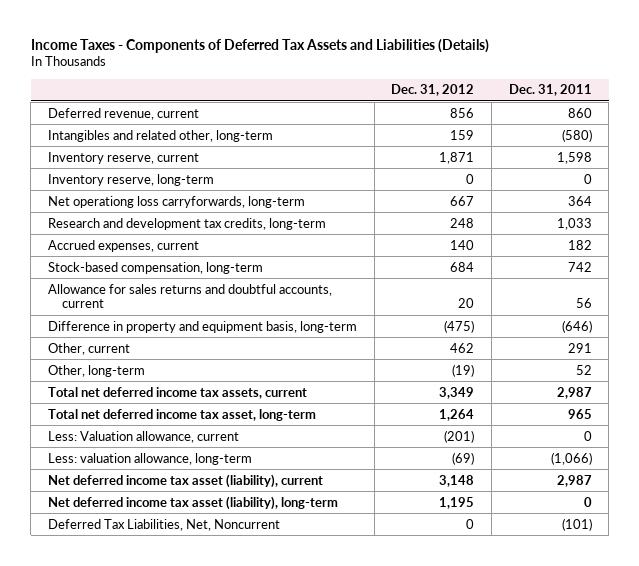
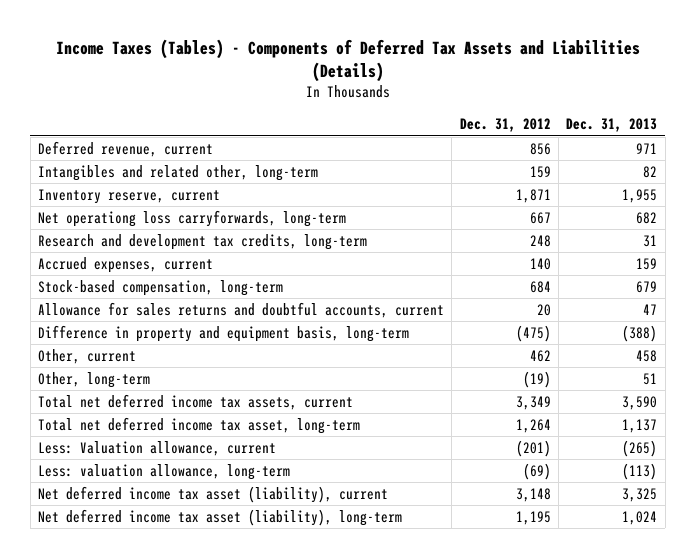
[30,38,489,53] Income Taxes - Components of Deferred Tax Assets and Liabilities (Details) -> [55,38,640,83] Income Taxes (Tables) - Components of Deferred Tax Assets and Liabilities (Details)
[508,84,592,97] Dec. 31, 2011 -> none
none -> [566,118,658,133] Dec. 31, 2013
[47,173,214,186] Inventory reserve, long-term -> none
[47,518,280,531] Deferred Tax Liabilities, Net, Noncurrent -> none

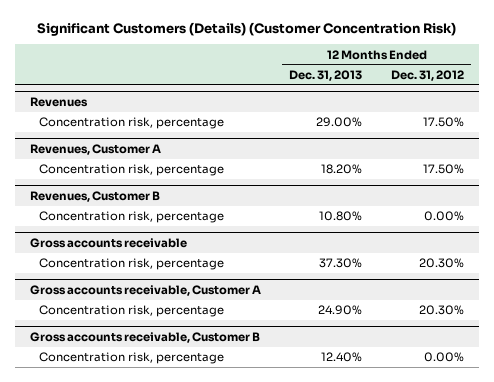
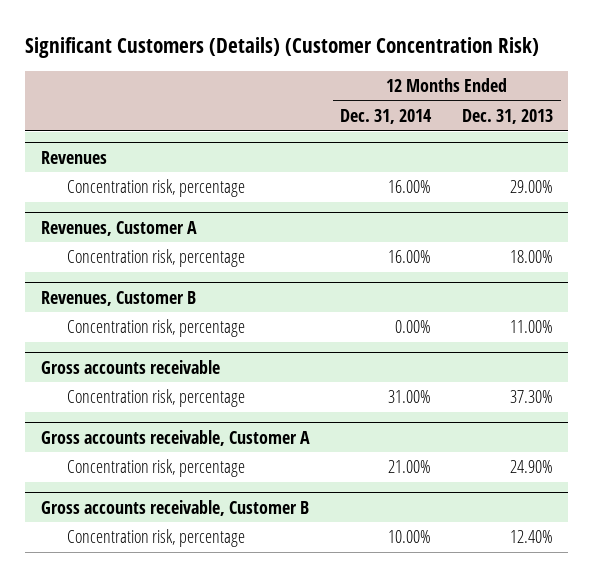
[391,69,465,81] Dec. 31, 2012 -> none
none -> [340,108,433,124] Dec. 31, 2014
[321,164,363,175] 18.20% -> [509,250,553,264] 18.00%
[319,211,363,222] 10.80% -> [509,320,553,334] 11.00%

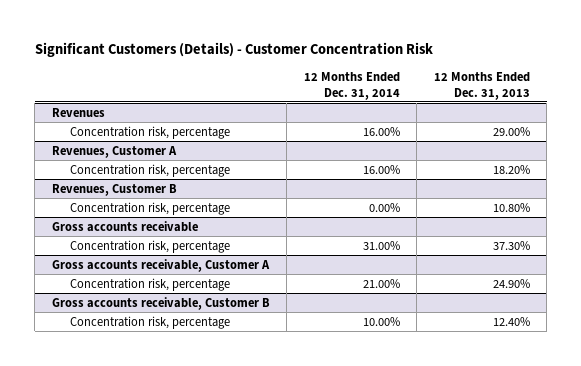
[25,36,540,58] Significant Customers (Details) (Customer Concentration Risk) -> [34,42,433,58] Significant Customers (Details) - Customer Concentration Risk
[509,250,553,264] 18.00% -> [492,164,530,174] 18.20%
[509,320,553,334] 11.00% -> [492,202,530,212] 10.80%

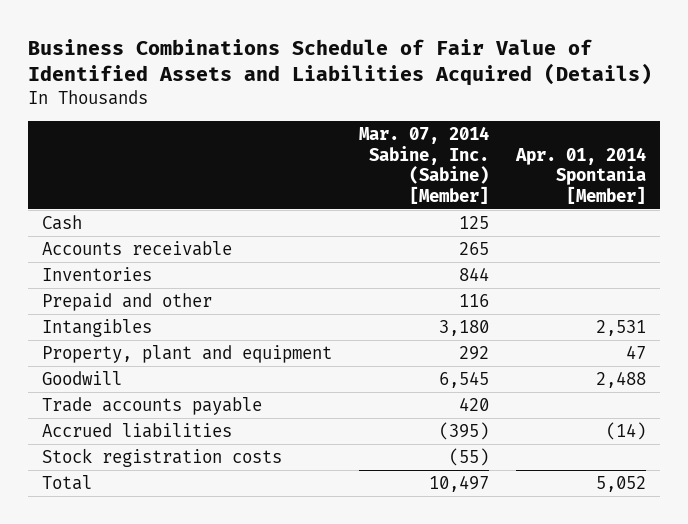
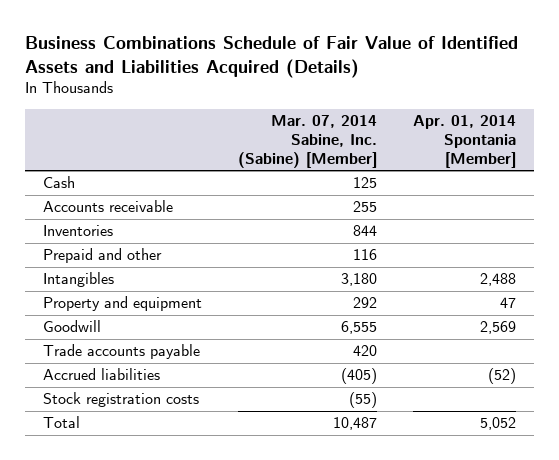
[458,241,489,255] 265 -> [352,201,377,213] 255
[596,319,647,336] 2,531 -> [480,273,517,287] 2,488
[41,344,332,363] Property, plant and equipment -> [42,296,202,312] Property and equipment
[438,370,489,388] 6,545 -> [340,321,377,335] 6,555
[596,370,647,388] 2,488 -> [480,321,517,335] 2,569
[438,421,489,440] (395) -> [340,368,377,385] (405)
[606,421,647,440] (14) -> [488,368,517,385] (52)
[428,474,489,492] 10,497 -> [332,417,377,431] 10,487

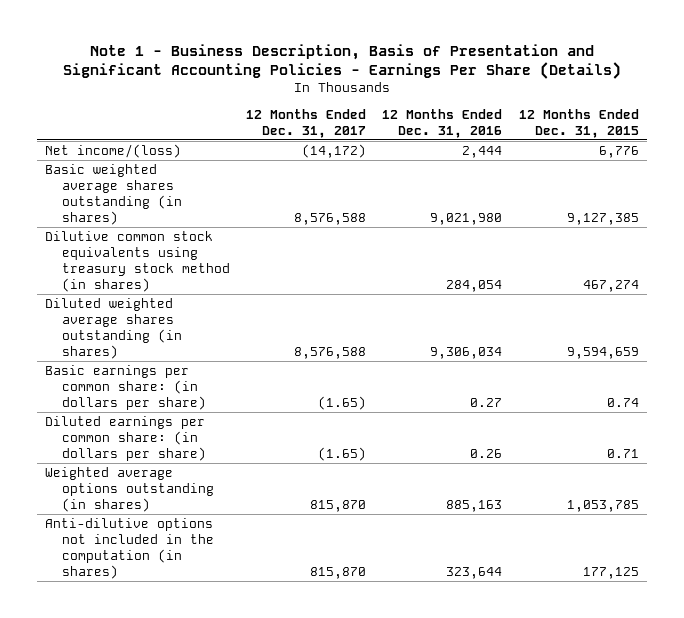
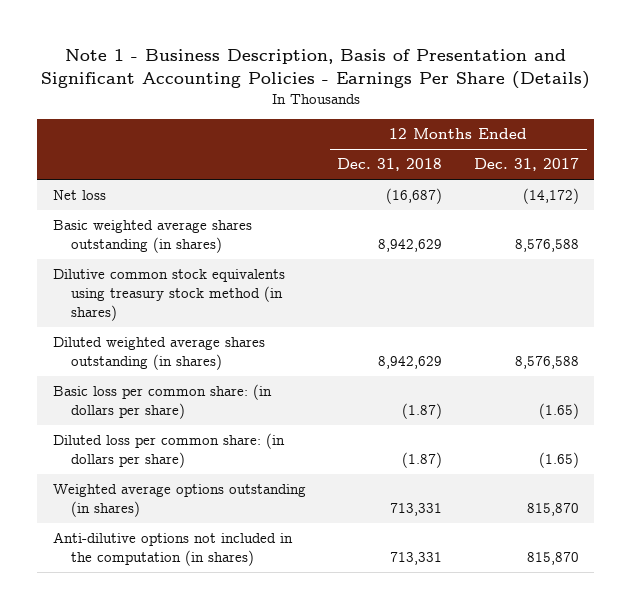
[382,108,503,138] 12 Months Ended Dec. 31, 2016 -> none
[518,108,639,138] 12 Months Ended Dec. 31, 2015 -> none
none -> [337,158,443,172] Dec. 31, 2018
[45,143,182,158] Net income/(loss) -> [53,190,107,201] Net loss
[45,364,206,410] Basic earnings per common share: (in dollars per share) -> [53,384,273,420] Basic loss per common share: (in dollars per share)
[45,415,206,461] Diluted earnings per common share: (in dollars per share) -> [53,433,286,469] Diluted loss per common share: (in dollars per share)

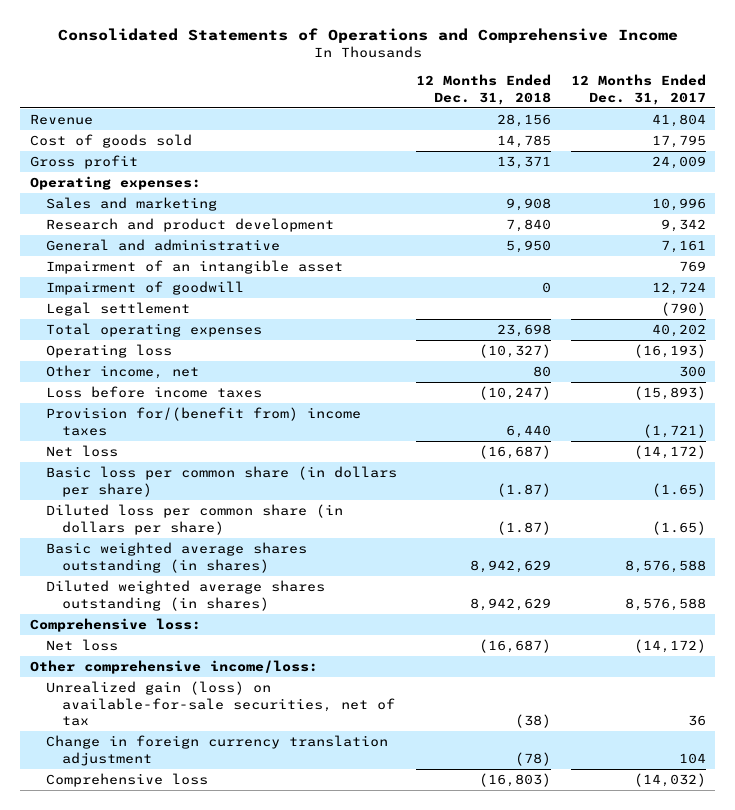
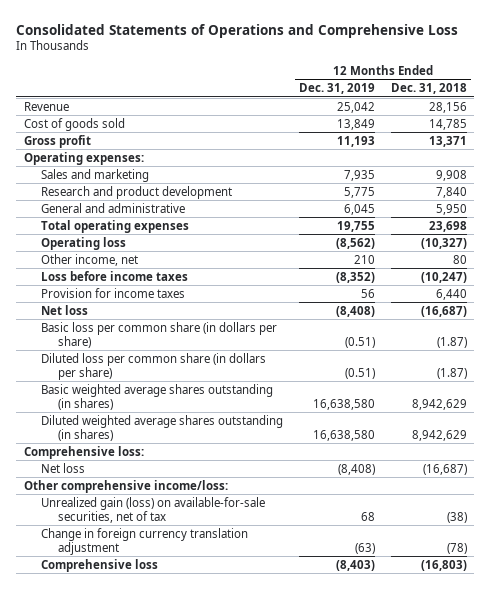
[57,27,678,43] Consolidated Statements of Operations and Comprehensive Income -> [16,23,459,38] Consolidated Statements of Operations and Comprehensive Loss
[570,74,706,105] 12 Months Ended Dec. 31, 2017 -> none
none -> [298,83,375,95] Dec. 31, 2019
[45,260,343,275] Impairment of an intangible asset -> none
[45,281,244,296] Impairment of goodwill -> none
[45,302,190,317] Legal settlement -> none
[45,407,361,436] Provision for/(benefit from) income taxes -> [40,287,185,298] Provision for income taxes

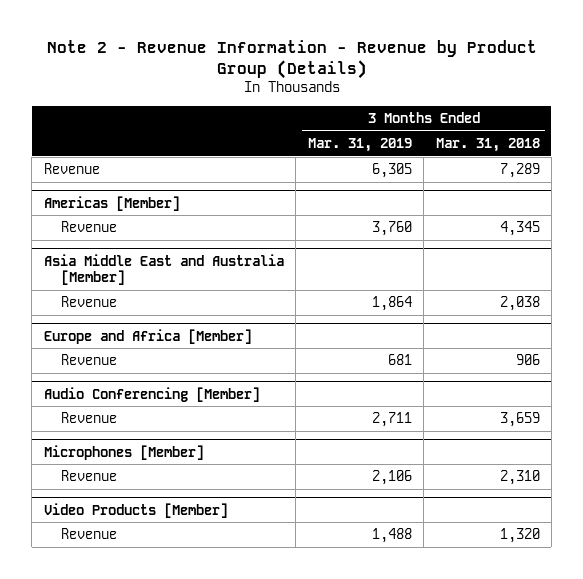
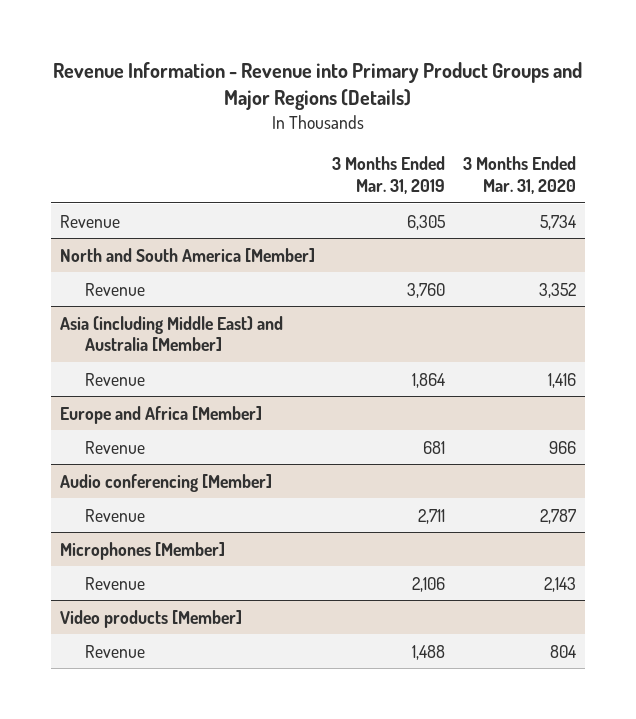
[46,39,537,79] Note 2 - Revenue Information - Revenue by Product Group (Details) -> [52,61,582,111] Revenue Information - Revenue into Primary Product Groups and Major Regions (Details)
[435,138,540,153] Mar. 31, 2018 -> none
none -> [463,156,577,194] 3 Months Ended Mar. 31, 2020
[43,195,180,211] Americas [Member] -> [59,247,315,262] North and South America [Member]
[43,253,284,286] Asia Middle East and Australia [Member] -> [59,315,283,352] Asia (including Middle East) and Australia [Member]
[43,386,260,402] Audio Conferencing [Member] -> [59,473,272,492] Audio conferencing [Member]
[43,502,228,518] Video Products [Member] -> [59,609,242,628] Video products [Member]

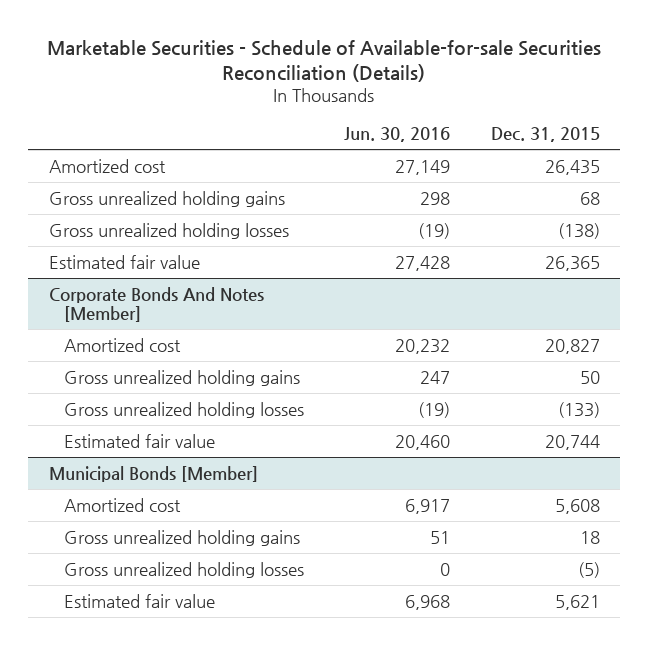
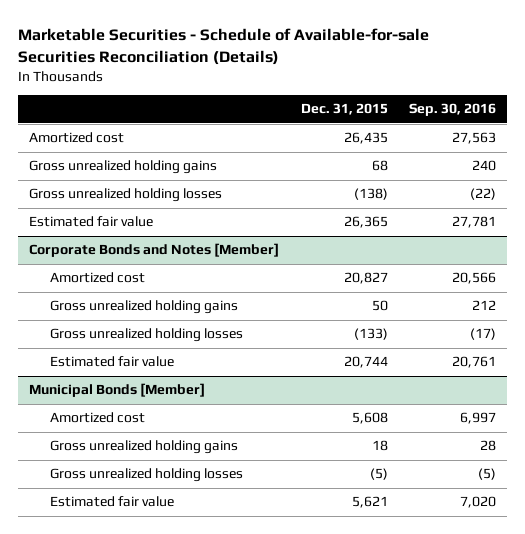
[344,127,451,143] Jun. 30, 2016 -> none
none -> [409,103,497,117] Sep. 30, 2016
[48,286,264,322] Corporate Bonds And Notes [Member] -> [28,243,279,258] Corporate Bonds and Notes [Member]

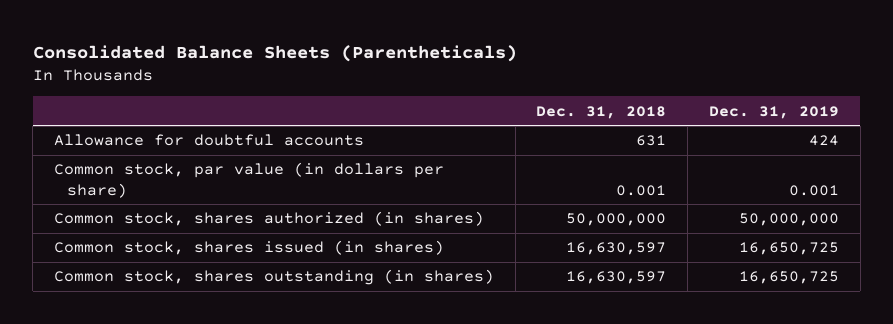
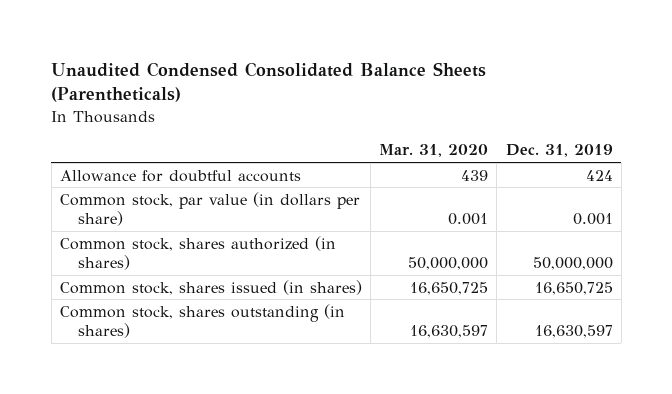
[32,44,517,62] Consolidated Balance Sheets (Parentheticals) -> [51,61,487,103] Unaudited Condensed Consolidated Balance Sheets (Parentheticals)
[536,105,667,119] Dec. 31, 2018 -> none
none -> [379,144,489,158] Mar. 31, 2020
[739,271,840,285] 16,650,725 -> [534,325,613,339] 16,630,597

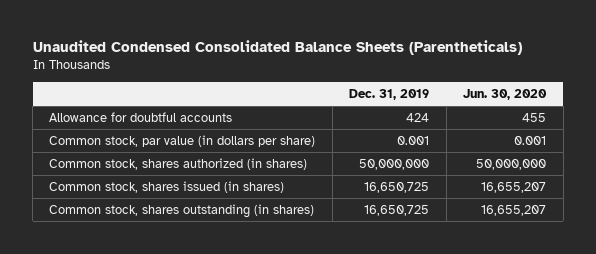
[379,144,489,158] Mar. 31, 2020 -> none
none -> [463,89,548,101] Jun. 30, 2020
[534,325,613,339] 16,630,597 -> [364,205,430,217] 16,650,725

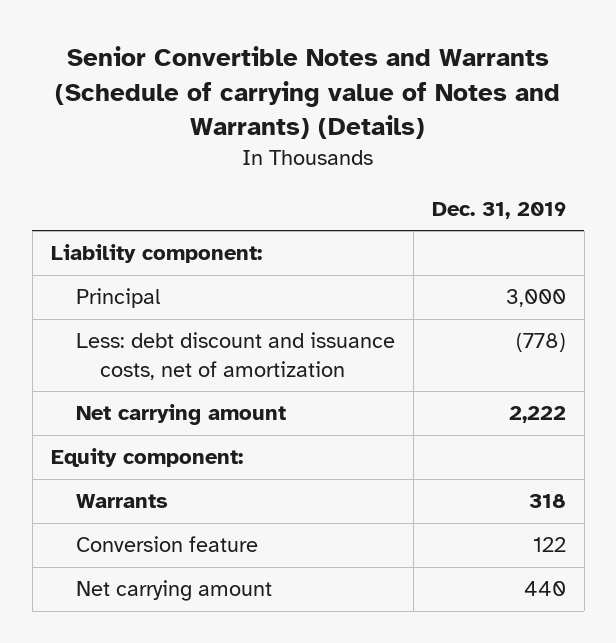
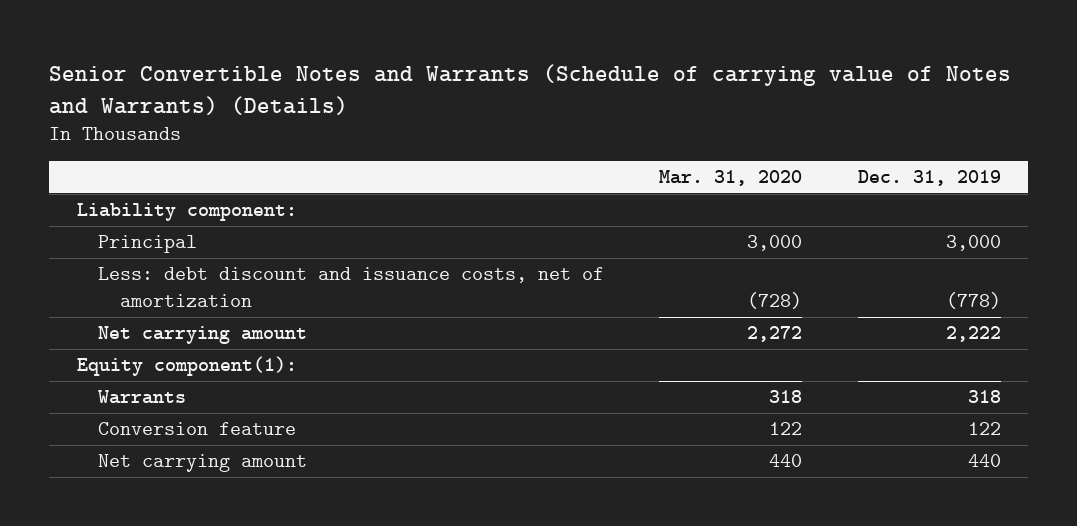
none -> [659,169,803,186] Mar. 31, 2020
[50,448,243,468] Equity component: -> [76,356,297,377] Equity component(1):

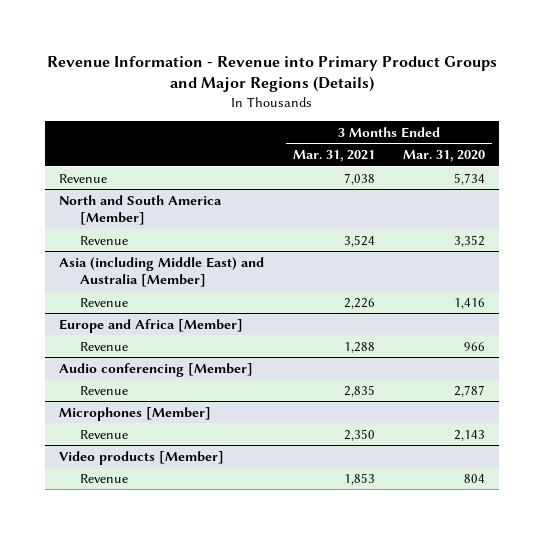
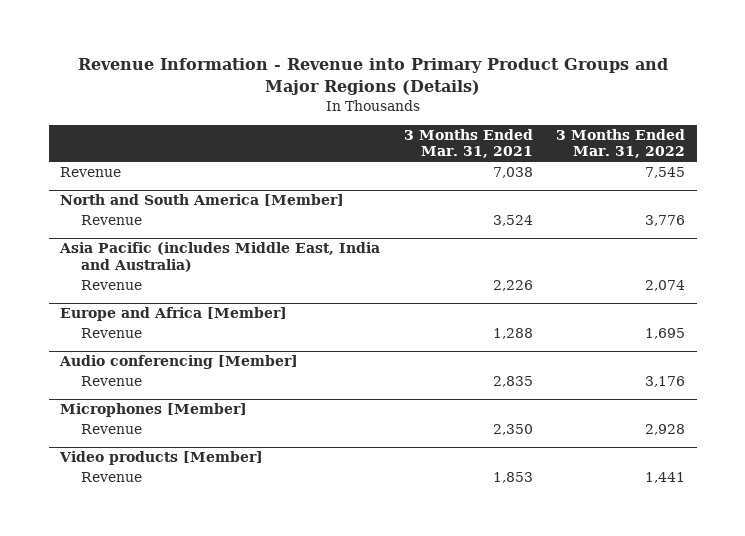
[403,150,486,163] Mar. 31, 2020 -> none
none -> [555,129,685,159] 3 Months Ended Mar. 31, 2022
[59,256,265,288] Asia (including Middle East) and Australia [Member] -> [59,242,381,272] Asia Pacific (includes Middle East, India and Australia)

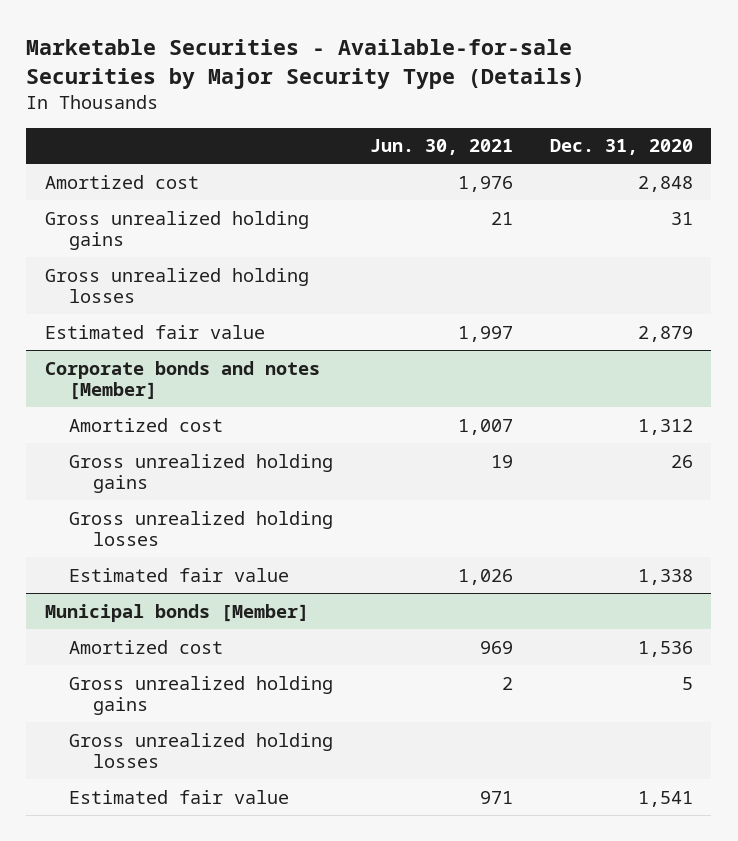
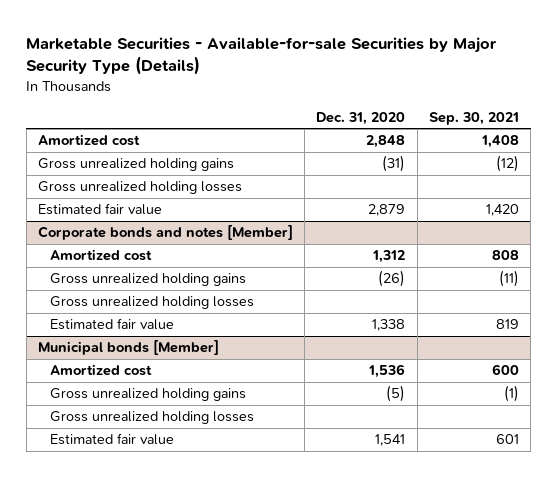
[369,139,513,156] Jun. 30, 2021 -> none
none -> [428,111,519,125] Sep. 30, 2021
[670,211,693,225] 31 -> [382,155,406,173] (31)
[670,454,693,468] 26 -> [378,270,406,288] (26)
[681,676,693,690] 5 -> [386,385,406,403] (5)

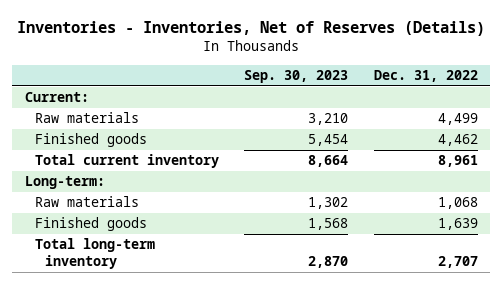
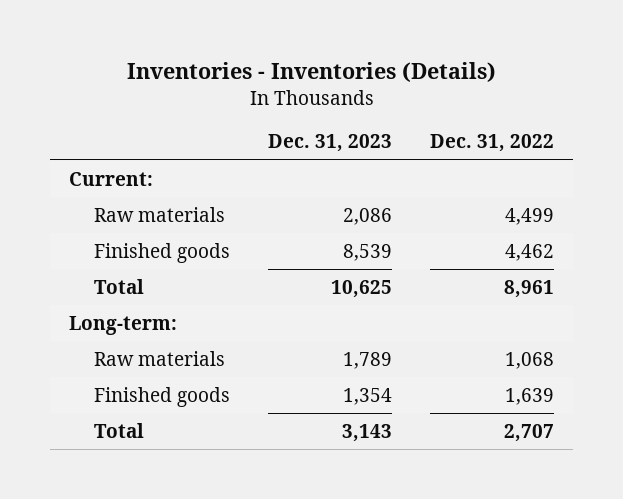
[17,20,486,36] Inventories - Inventories, Net of Reserves (Details) -> [126,62,496,83] Inventories - Inventories (Details)
[244,70,349,84] Sep. 30, 2023 -> none
none -> [267,134,392,153] Dec. 31, 2023
[35,154,220,169] Total current inventory -> [93,278,144,294] Total
[35,238,156,270] Total long-term inventory -> [93,422,144,438] Total

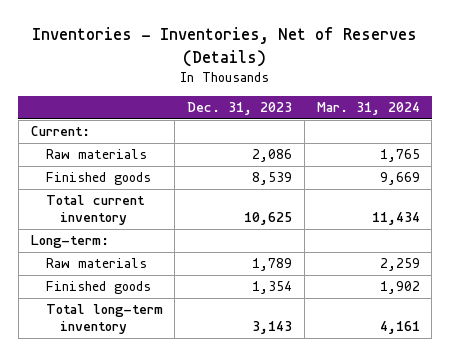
[126,62,496,83] Inventories - Inventories (Details) -> [32,27,418,67] Inventories - Inventories, Net of Reserves (Details)
[429,134,554,153] Dec. 31, 2022 -> none
none -> [316,102,420,116] Mar. 31, 2024
[93,278,144,294] Total -> [45,195,145,226] Total current inventory
[93,422,144,438] Total -> [45,304,163,335] Total long-term inventory

